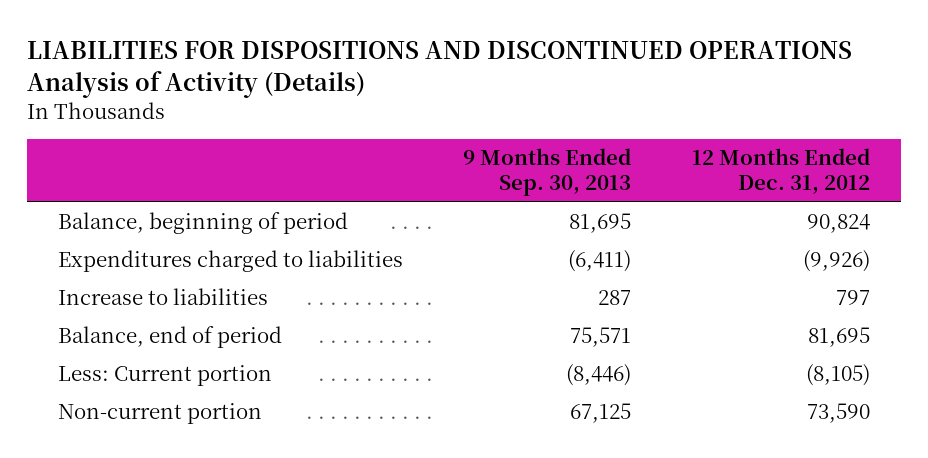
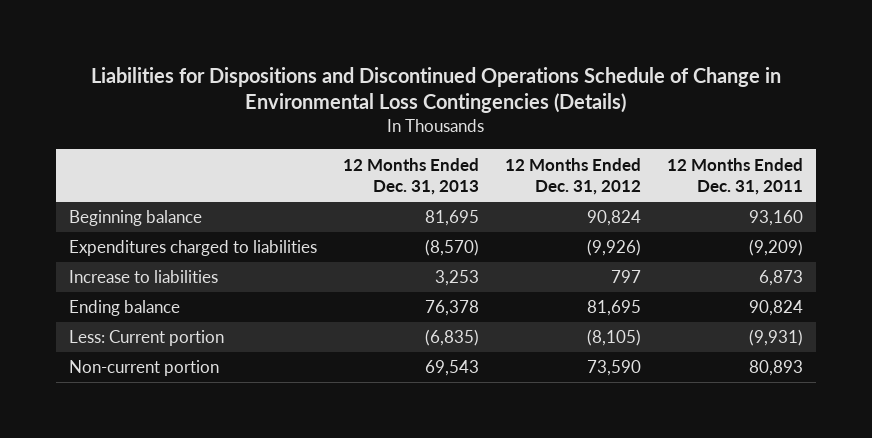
[27,41,853,98] LIABILITIES FOR DISPOSITIONS AND DISCONTINUED OPERATIONS Analysis of Activity (Details) -> [91,66,782,114] Liabilities for Dispositions and Discontinued Operations Schedule of Change in Environmental Loss Contingencies (Details)
[463,148,632,197] 9 Months Ended Sep. 30, 2013 -> none
none -> [343,157,480,196] 12 Months Ended Dec. 31, 2013
none -> [667,157,804,196] 12 Months Ended Dec. 31, 2011
[57,212,348,235] Balance, beginning of period -> [69,210,203,227] Beginning balance
[57,326,282,349] Balance, end of period -> [69,300,181,317] Ending balance

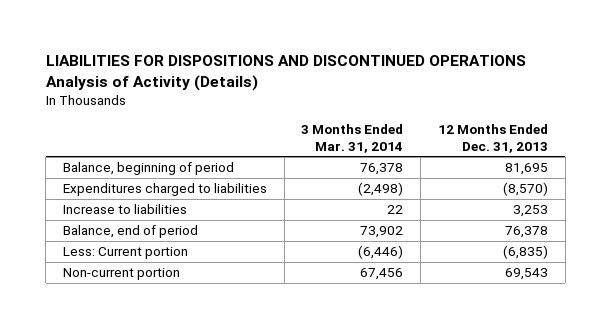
[91,66,782,114] Liabilities for Dispositions and Discontinued Operations Schedule of Change in Environmental Loss Contingencies (Details) -> [45,55,526,92] LIABILITIES FOR DISPOSITIONS AND DISCONTINUED OPERATIONS Analysis of Activity (Details)
[505,157,642,196] 12 Months Ended Dec. 31, 2012 -> none
[667,157,804,196] 12 Months Ended Dec. 31, 2011 -> none
none -> [301,123,404,153] 3 Months Ended Mar. 31, 2014
[69,210,203,227] Beginning balance -> [62,162,234,176] Balance, beginning of period
[69,300,181,317] Ending balance -> [62,225,198,239] Balance, end of period

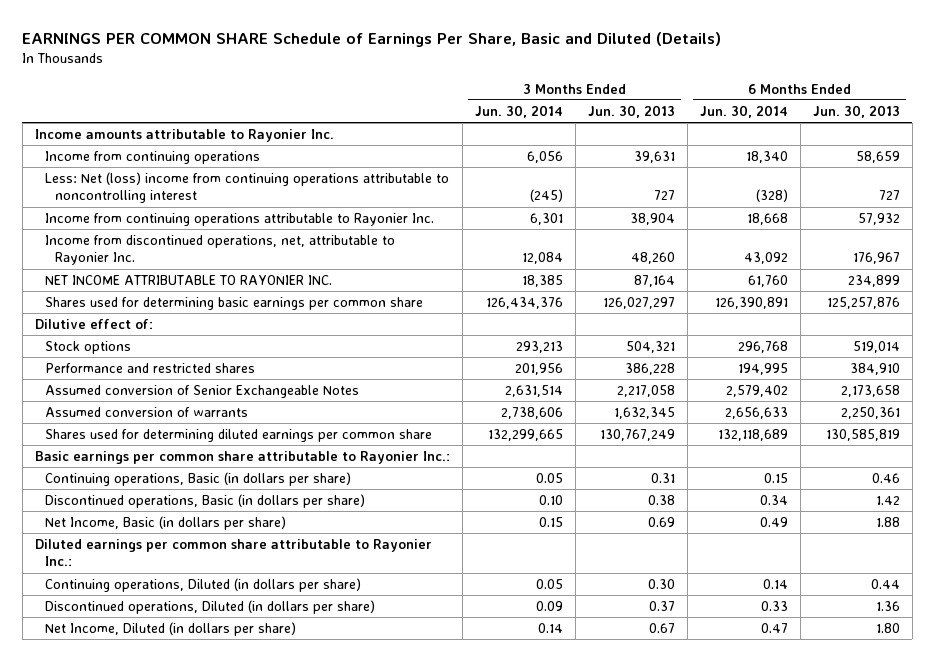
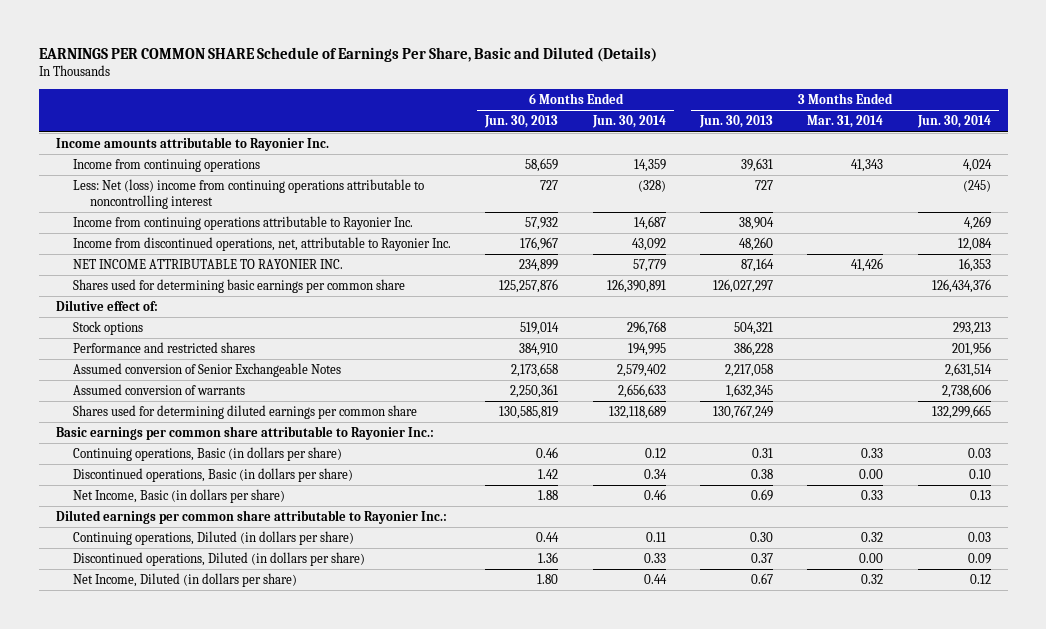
none -> [807,115,884,129] Mar. 31, 2014
[526,151,563,164] 6,056 -> [962,159,992,173] 4,024
[745,151,788,164] 18,340 -> [633,159,666,173] 14,359
[529,213,563,226] 6,301 -> [963,216,991,231] 4,269
[746,213,788,226] 18,668 -> [633,216,666,231] 14,687
[521,275,563,288] 18,385 -> [958,258,991,273] 16,353
[747,275,788,288] 61,760 -> [632,259,666,273] 57,779
[535,473,563,484] 0.05 -> [967,448,991,459] 0.03
[763,473,788,484] 0.15 -> [644,448,666,459] 0.12
[538,517,563,528] 0.15 -> [969,490,991,501] 0.13
[759,517,788,528] 0.49 -> [643,489,666,501] 0.46
[535,579,563,590] 0.05 -> [967,532,991,543] 0.03
[762,579,788,590] 0.14 -> [645,532,666,543] 0.11
[537,623,563,634] 0.14 -> [969,574,991,585] 0.12
[760,623,788,634] 0.47 -> [643,574,667,585] 0.44

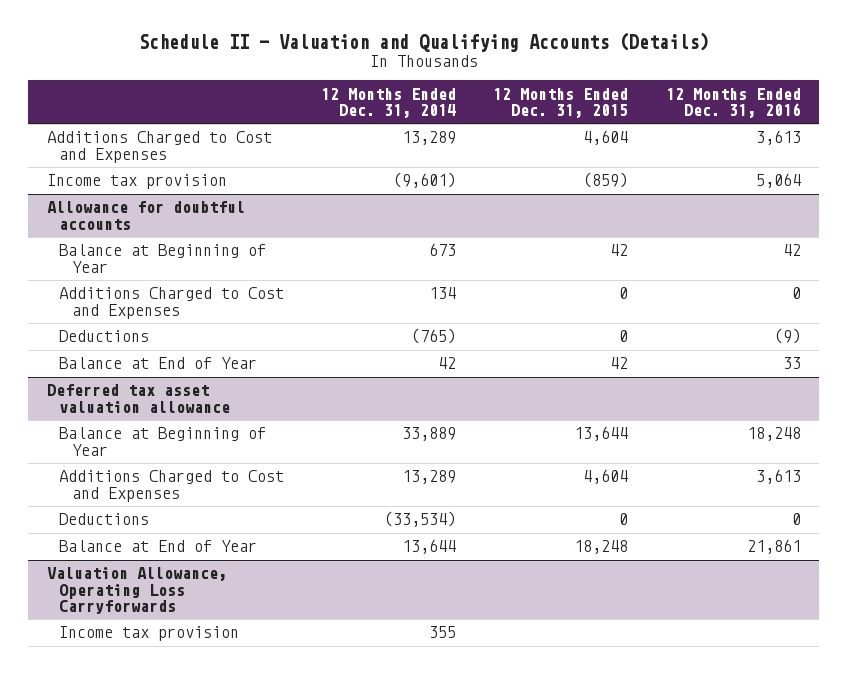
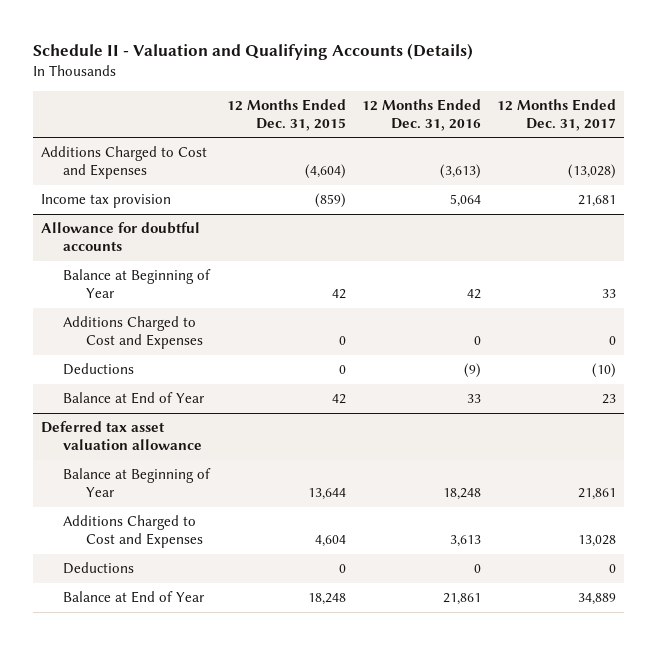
[321,87,457,119] 12 Months Ended Dec. 31, 2014 -> none
none -> [497,98,617,131] 12 Months Ended Dec. 31, 2017
[583,130,629,146] 4,604 -> [304,164,346,180] (4,604)
[755,130,801,146] 3,613 -> [439,164,481,180] (3,613)
[46,567,227,615] Valuation Allowance, Operating Loss Carryforwards -> none
[59,626,240,642] Income tax provision -> none

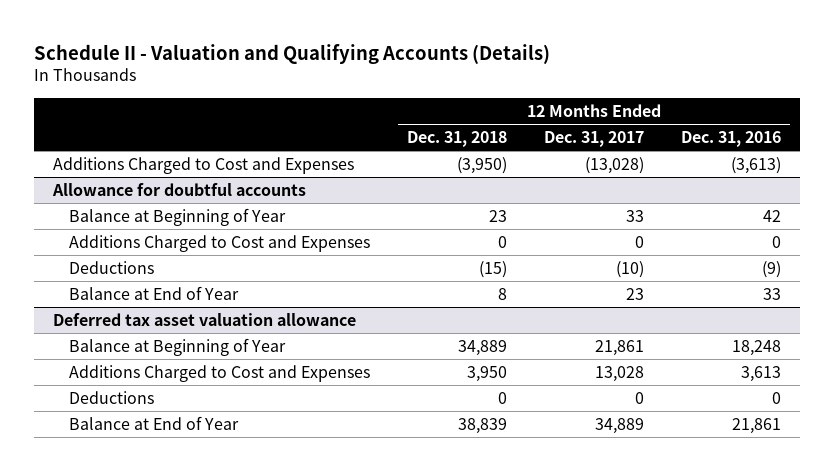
[226,98,346,131] 12 Months Ended Dec. 31, 2015 -> none
none -> [406,131,507,148] Dec. 31, 2018
[41,194,172,209] Income tax provision -> none

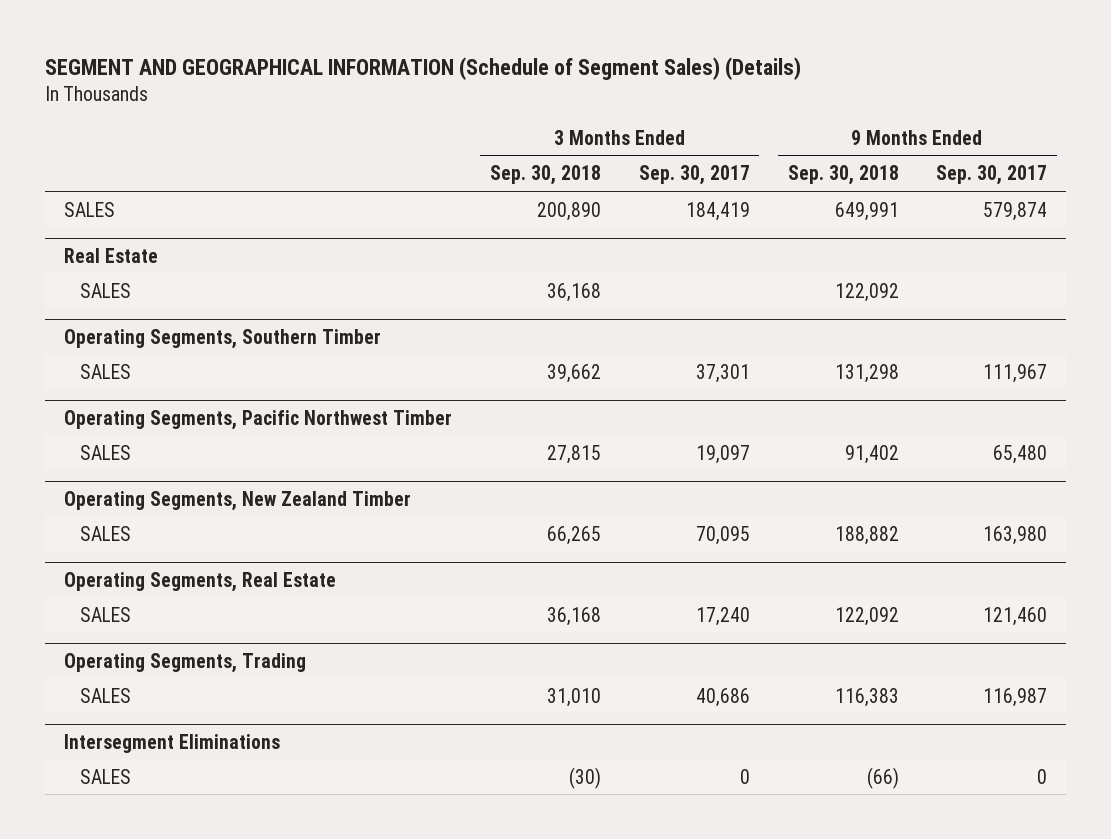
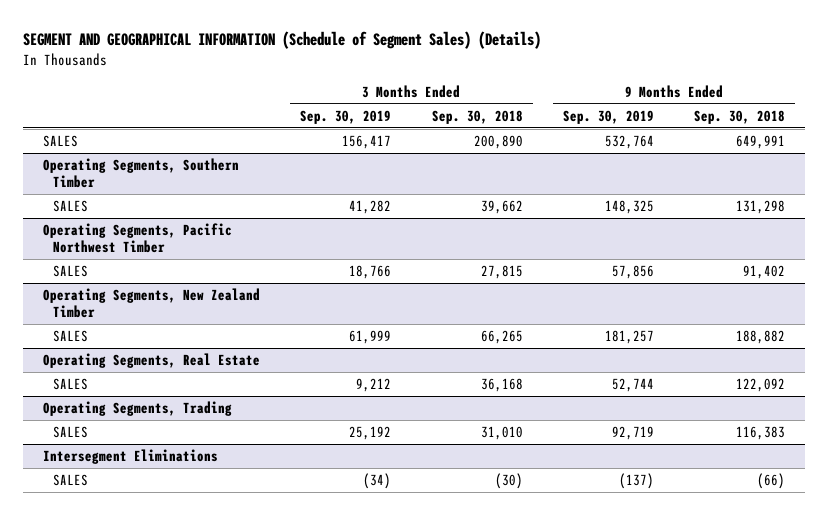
[638,165,750,186] Sep. 30, 2017 -> none
[936,165,1048,186] Sep. 30, 2017 -> none
none -> [300,109,392,124] Sep. 30, 2019
none -> [562,109,654,124] Sep. 30, 2019
[64,247,159,263] Real Estate -> none
[80,282,132,298] SALES -> none

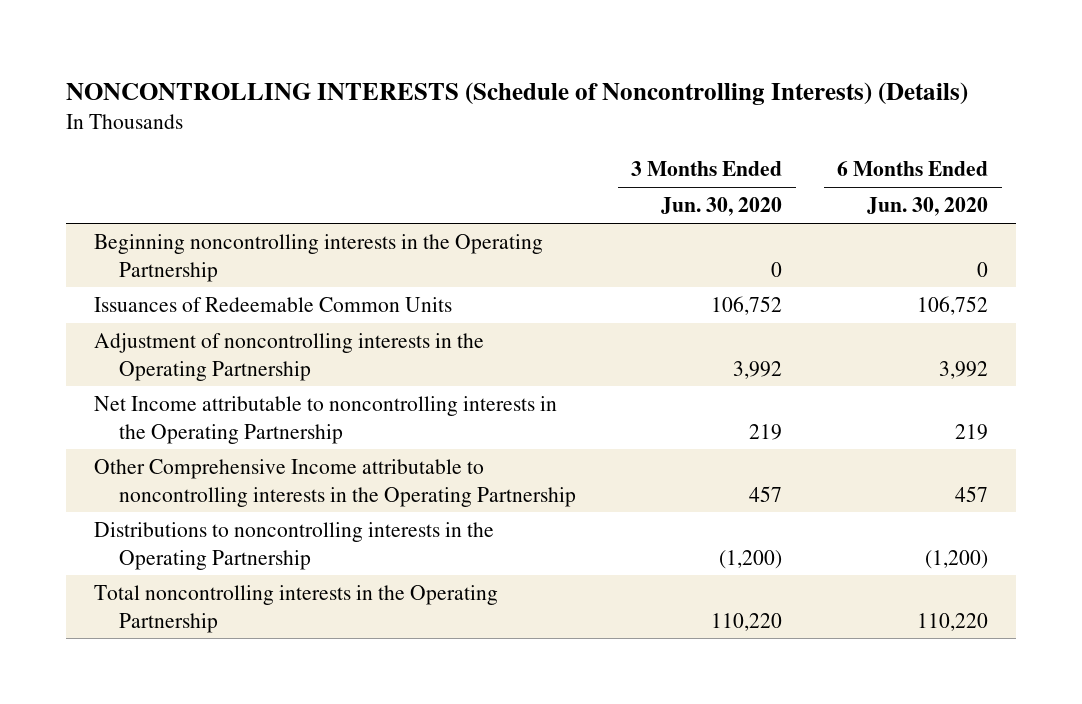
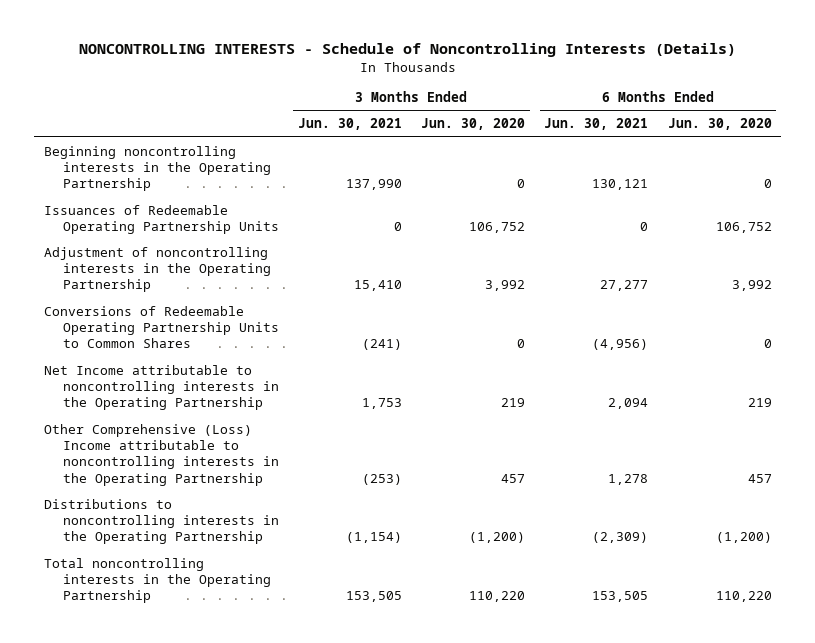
[66,82,969,106] NONCONTROLLING INTERESTS (Schedule of Noncontrolling Interests) (Details) -> [78,43,736,58] NONCONTROLLING INTERESTS - Schedule of Noncontrolling Interests (Details)
none -> [297,118,402,131] Jun. 30, 2021
none -> [544,118,649,131] Jun. 30, 2021
[93,297,452,313] Issuances of Redeemable Common Units -> [43,204,279,235] Issuances of Redeemable Operating Partnership Units
none -> [43,305,279,349] Conversions of Redeemable Operating Partnership Units to Common Shares
[93,459,577,507] Other Comprehensive Income attributable to noncontrolling interests in the Operating Partnership -> [43,423,279,486] Other Comprehensive (Loss) Income attributable to noncontrolling interests in the Operating Partnership

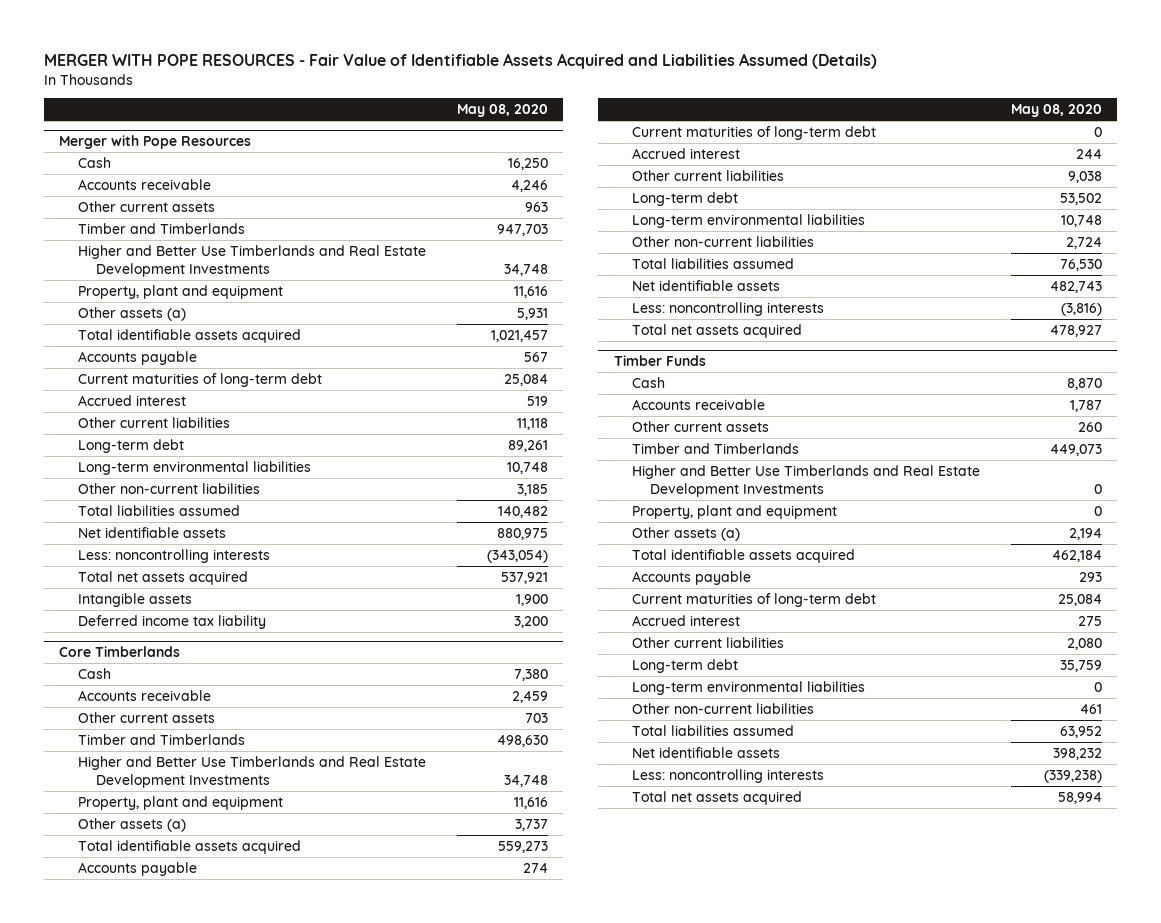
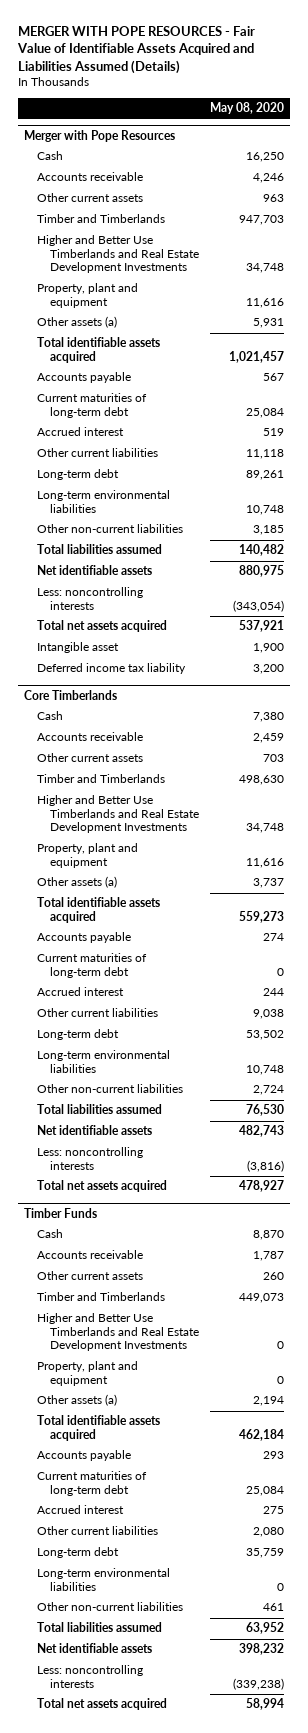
[77,592,192,607] Intangible assets -> [36,642,119,654] Intangible asset

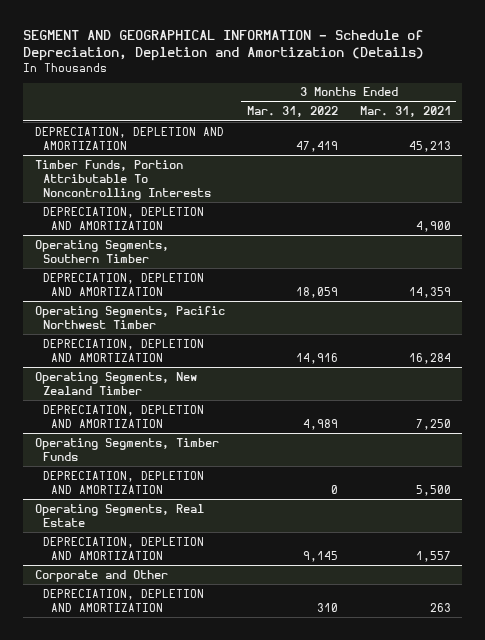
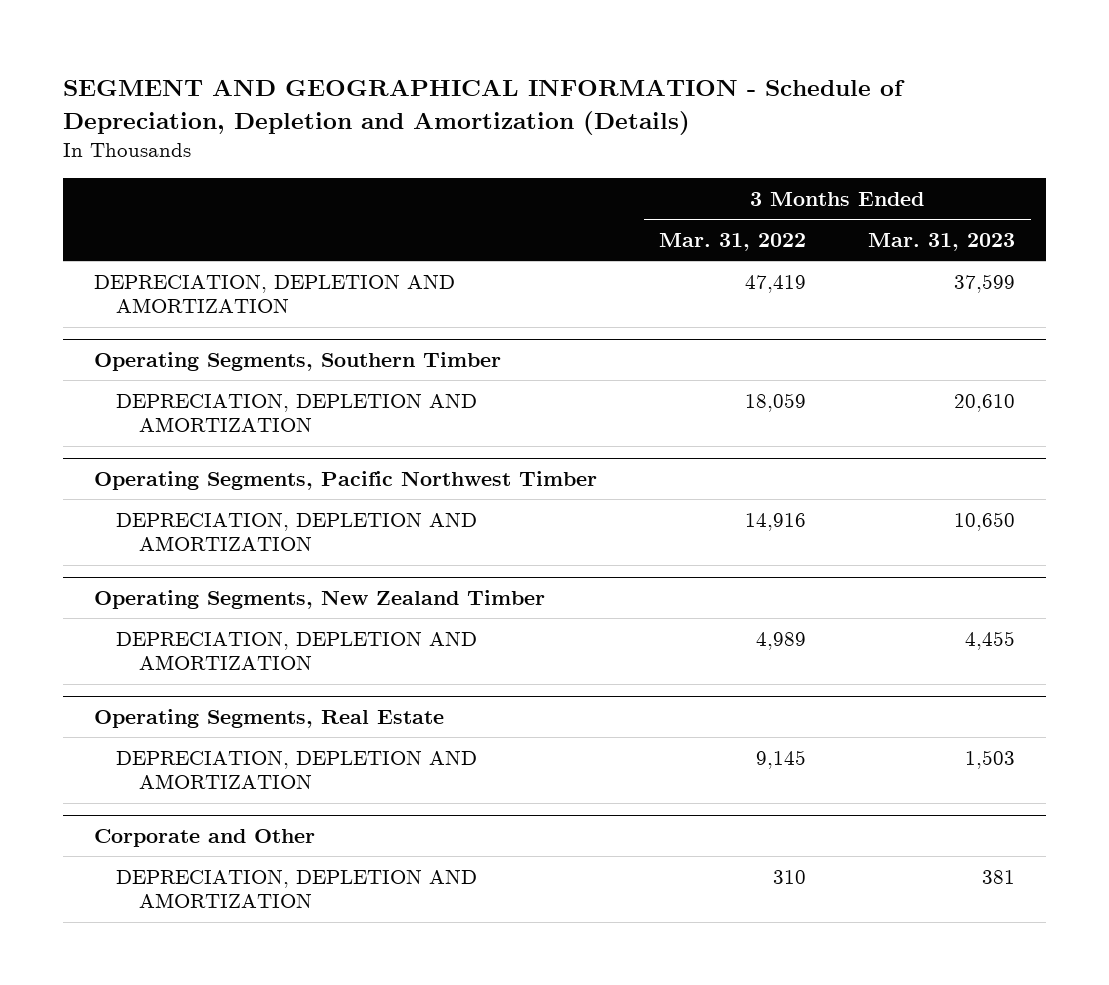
[359,106,451,118] Mar. 31, 2021 -> none
none -> [868,233,1016,252] Mar. 31, 2023
[34,159,211,200] Timber Funds, Portion Attributable To Noncontrolling Interests -> none
[42,206,204,230] DEPRECIATION, DEPLETION AND AMORTIZATION -> none
[34,437,219,461] Operating Segments, Timber Funds -> none
[42,470,204,494] DEPRECIATION, DEPLETION AND AMORTIZATION -> none

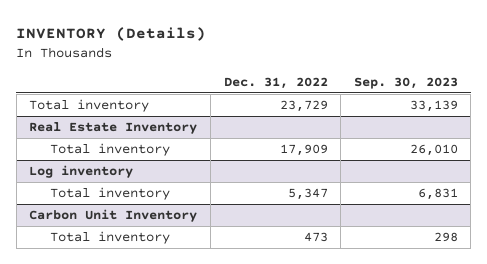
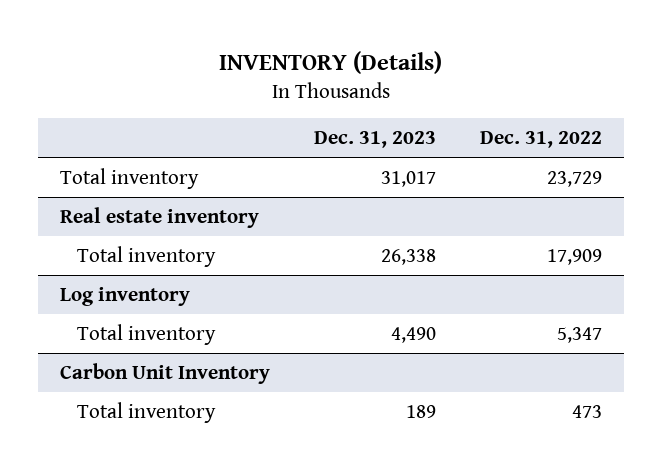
[353,76,458,89] Sep. 30, 2023 -> none
none -> [314,131,437,149] Dec. 31, 2023
[29,122,198,135] Real Estate Inventory -> [60,206,260,228] Real estate inventory

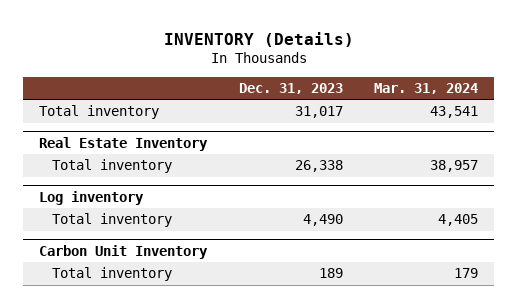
[480,131,603,149] Dec. 31, 2022 -> none
none -> [374,82,479,94] Mar. 31, 2024
[60,206,260,228] Real estate inventory -> [39,137,209,152] Real Estate Inventory

